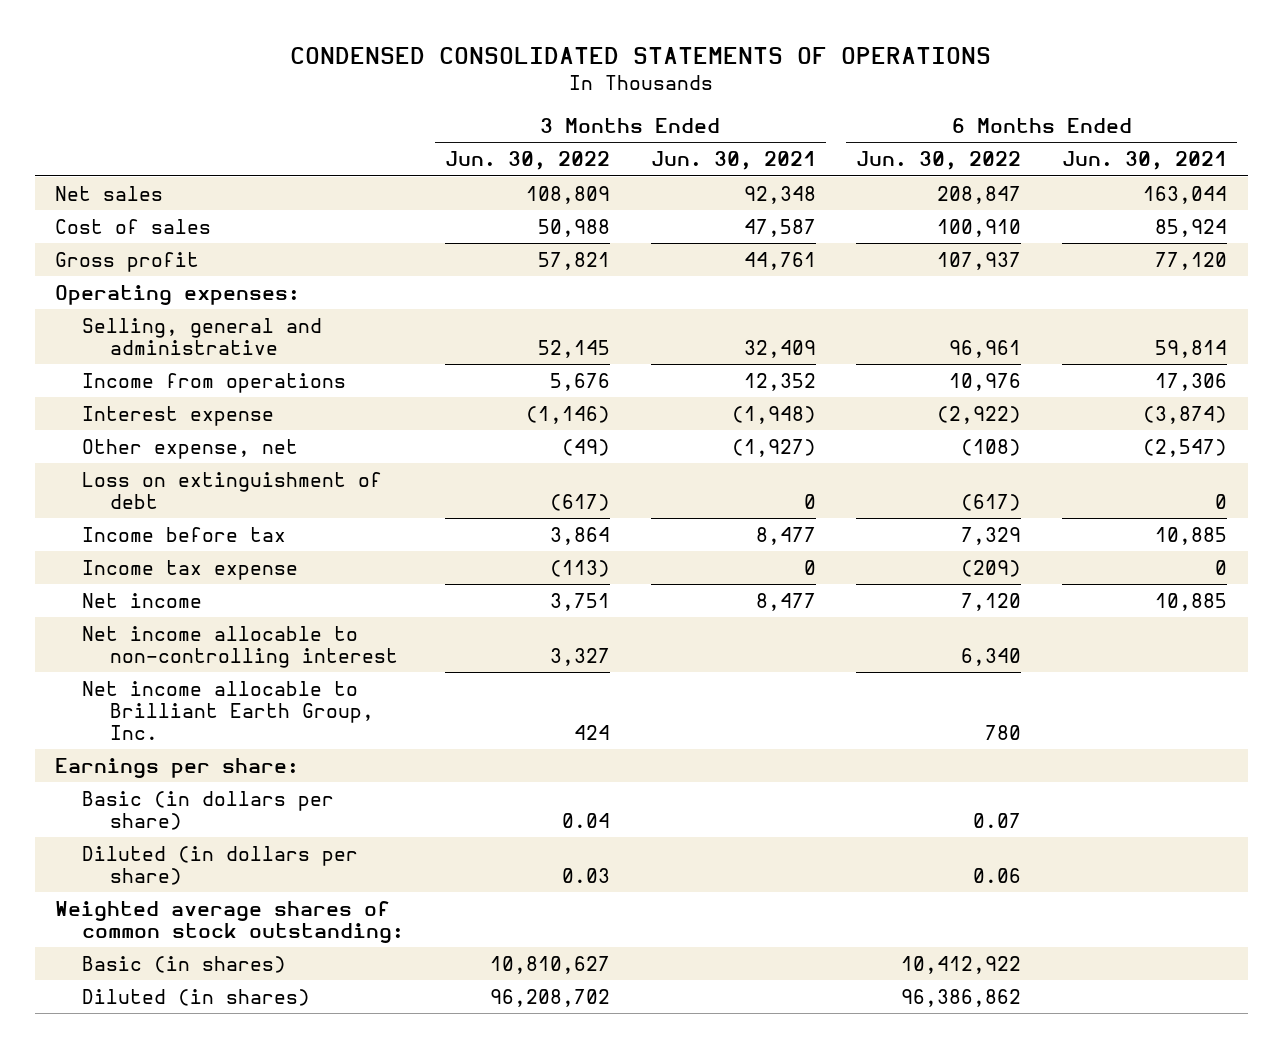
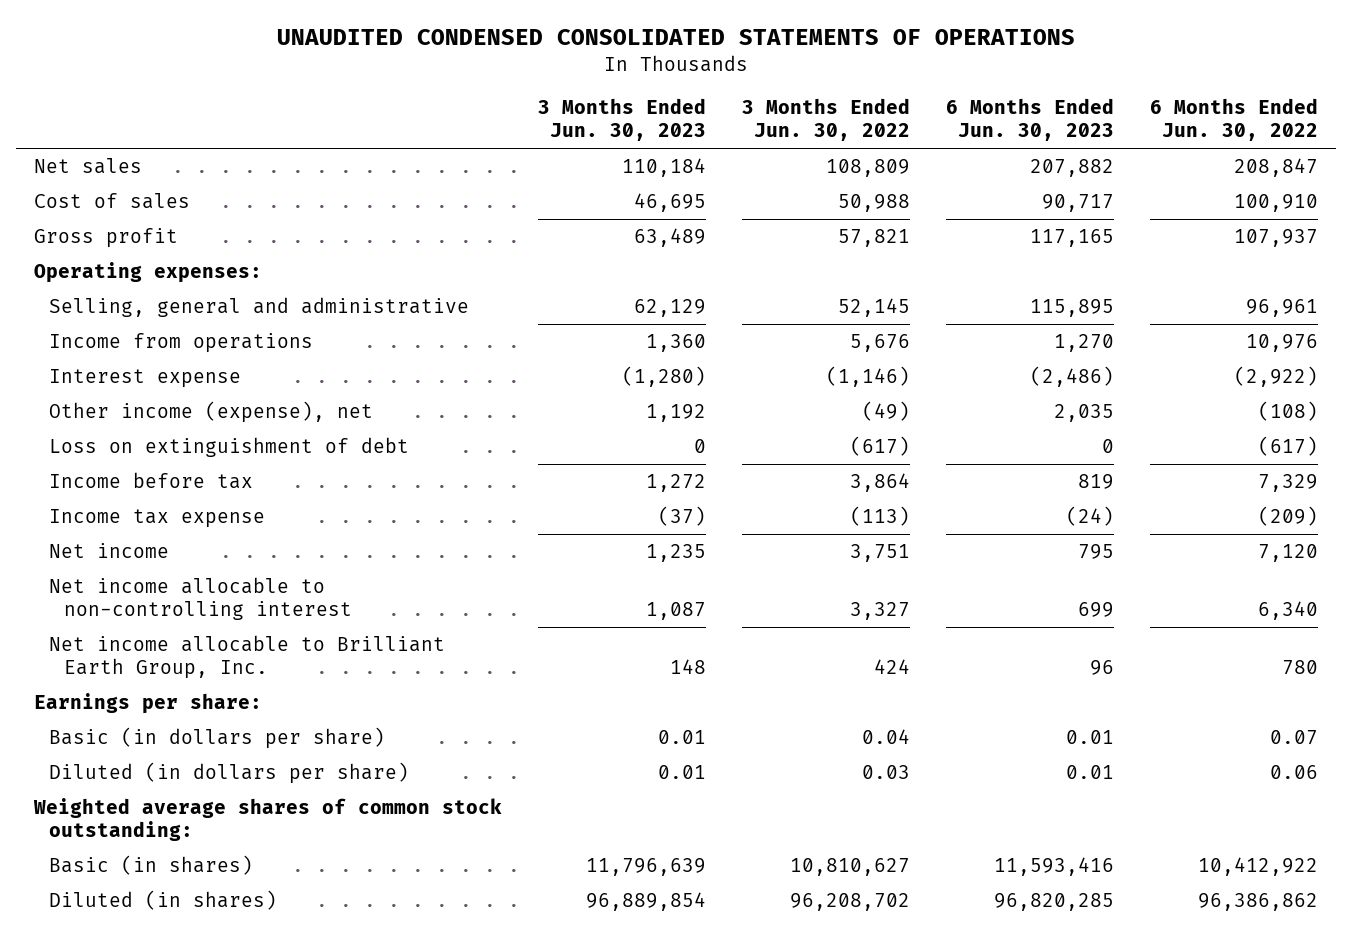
[290,47,992,65] CONDENSED CONSOLIDATED STATEMENTS OF OPERATIONS -> [276,29,1075,46] UNAUDITED CONDENSED CONSOLIDATED STATEMENTS OF OPERATIONS
[650,151,816,171] Jun. 30, 2021 -> none
[1062,151,1228,171] Jun. 30, 2021 -> none
none -> [537,98,706,142] 3 Months Ended Jun. 30, 2023
none -> [945,98,1114,142] 6 Months Ended Jun. 30, 2023
[82,438,299,459] Other expense, net -> [49,401,374,424] Other income (expense), net

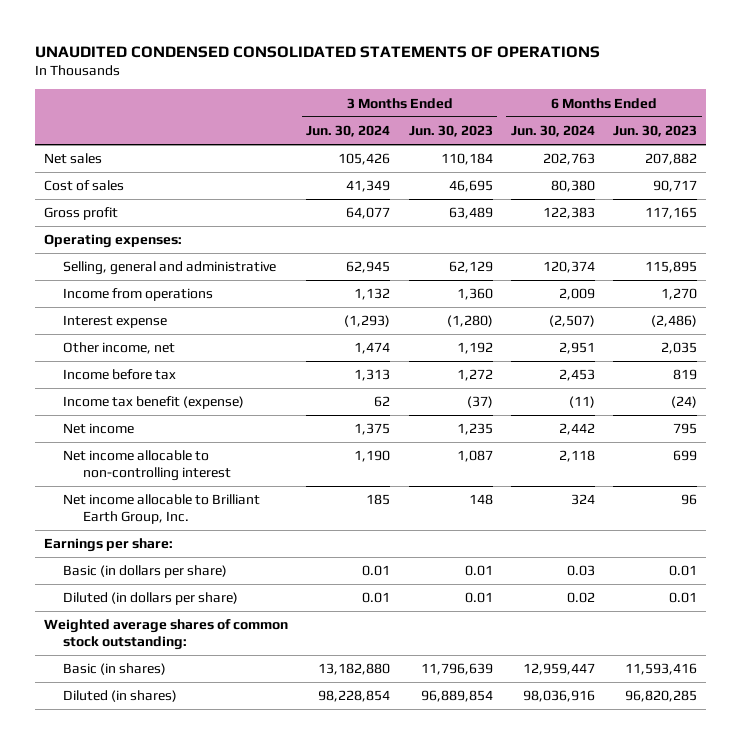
[741,98,910,142] 3 Months Ended Jun. 30, 2022 -> none
[1149,98,1318,142] 6 Months Ended Jun. 30, 2022 -> none
none -> [306,124,391,137] Jun. 30, 2024
none -> [510,124,595,137] Jun. 30, 2024
[49,437,410,458] Loss on extinguishment of debt -> none
[49,401,374,424] Other income (expense), net -> [63,342,176,355] Other income, net
[49,509,266,529] Income tax expense -> [63,396,245,410] Income tax benefit (expense)

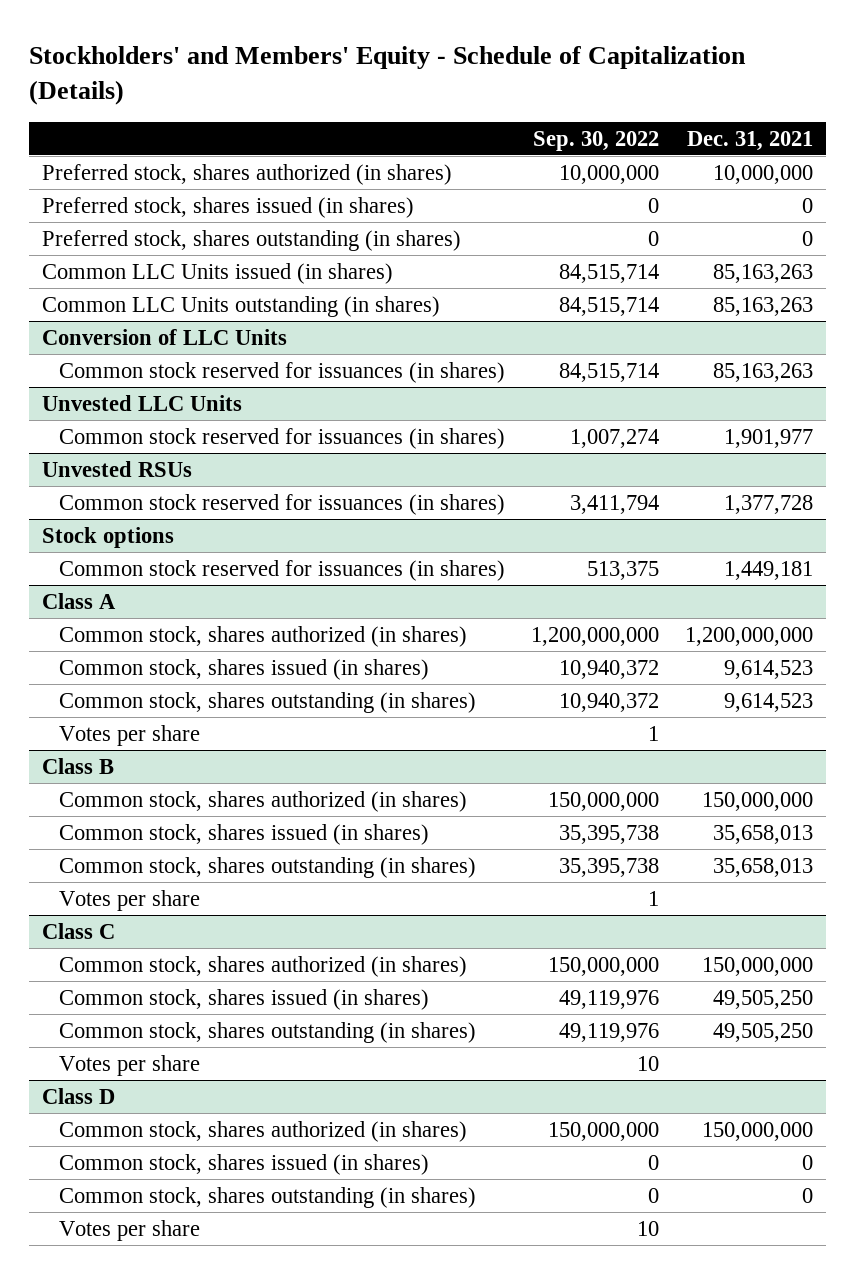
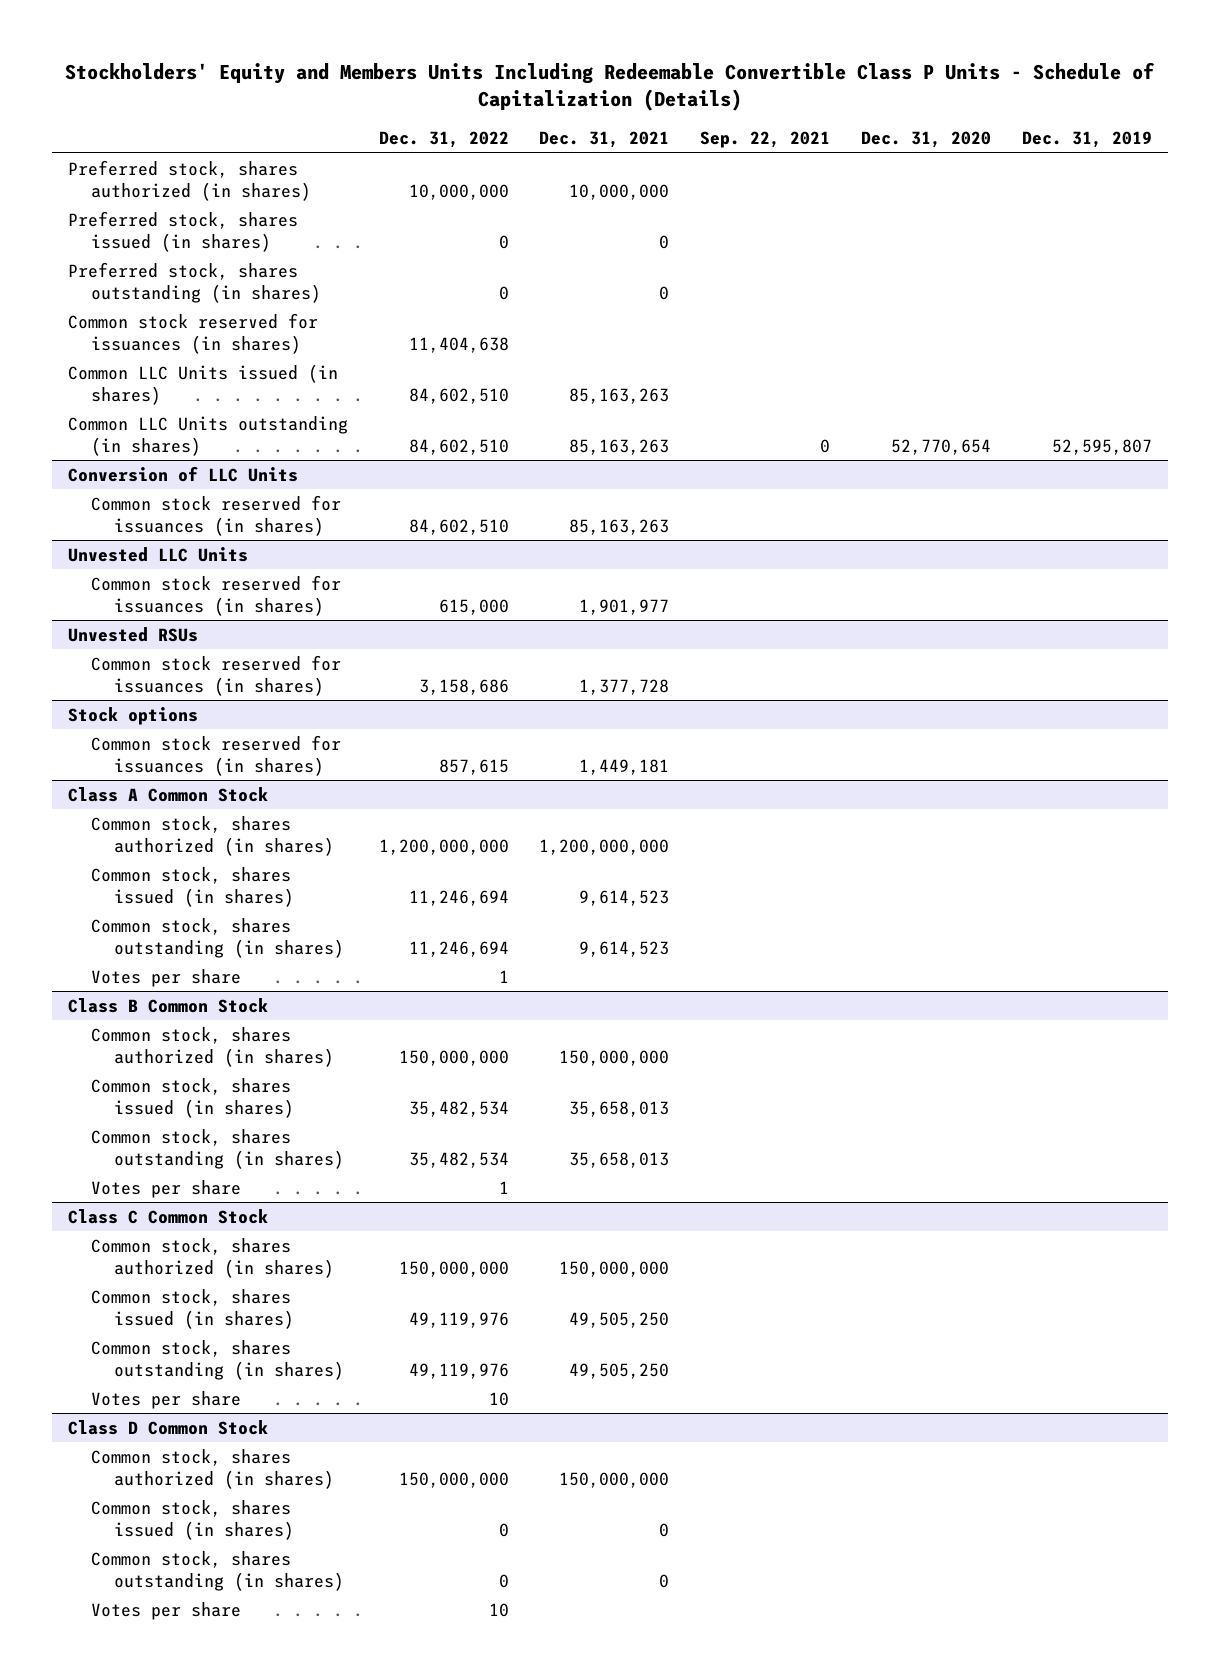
[29,46,747,106] Stockholders' and Members' Equity - Schedule of Capitalization (Details) -> [64,62,1155,112] Stockholders' Equity and Members Units Including Redeemable Convertible Class P Units - Schedule of Capitalization (Details)
[532,130,659,151] Sep. 30, 2022 -> none
none -> [378,131,509,149] Dec. 31, 2022
none -> [700,131,831,149] Sep. 22, 2021
none -> [861,131,992,149] Dec. 31, 2020
none -> [1022,131,1153,149] Dec. 31, 2019
none -> [67,312,318,354] Common stock reserved for issuances (in shares)
[42,592,117,609] Class A -> [67,786,268,802] Class A Common Stock
[42,757,115,774] Class B -> [67,997,268,1013] Class B Common Stock
[42,922,116,939] Class C -> [67,1208,268,1224] Class C Common Stock
[42,1087,116,1104] Class D -> [67,1419,268,1435] Class D Common Stock

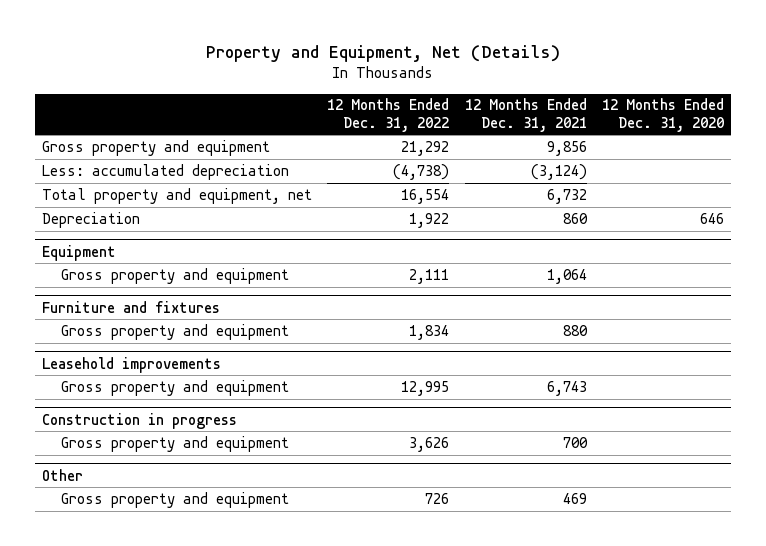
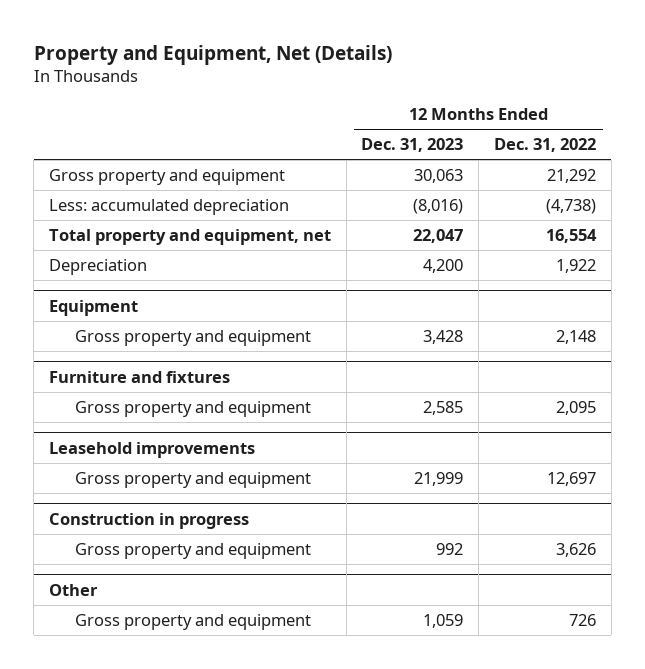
[464,98,587,132] 12 Months Ended Dec. 31, 2021 -> none
[601,98,724,132] 12 Months Ended Dec. 31, 2020 -> none
none -> [361,138,464,153] Dec. 31, 2023
[409,268,450,284] 2,111 -> [555,330,596,345] 2,148
[409,324,450,340] 1,834 -> [555,401,596,416] 2,095
[401,380,450,396] 12,995 -> [546,472,596,487] 12,697

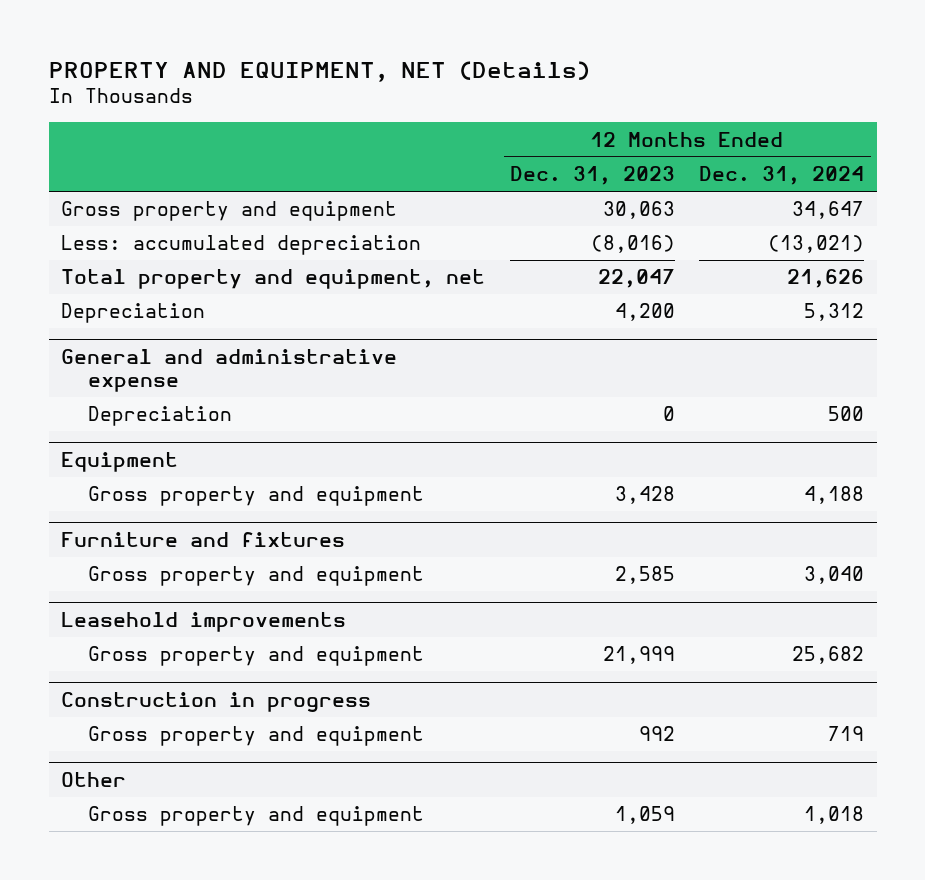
[33,44,392,65] Property and Equipment, Net (Details) -> [48,60,590,82] PROPERTY AND EQUIPMENT, NET (Details)
[493,138,596,153] Dec. 31, 2022 -> none
none -> [699,165,865,185] Dec. 31, 2024
none -> [60,349,397,393] General and administrative expense
none -> [87,406,232,427] Depreciation

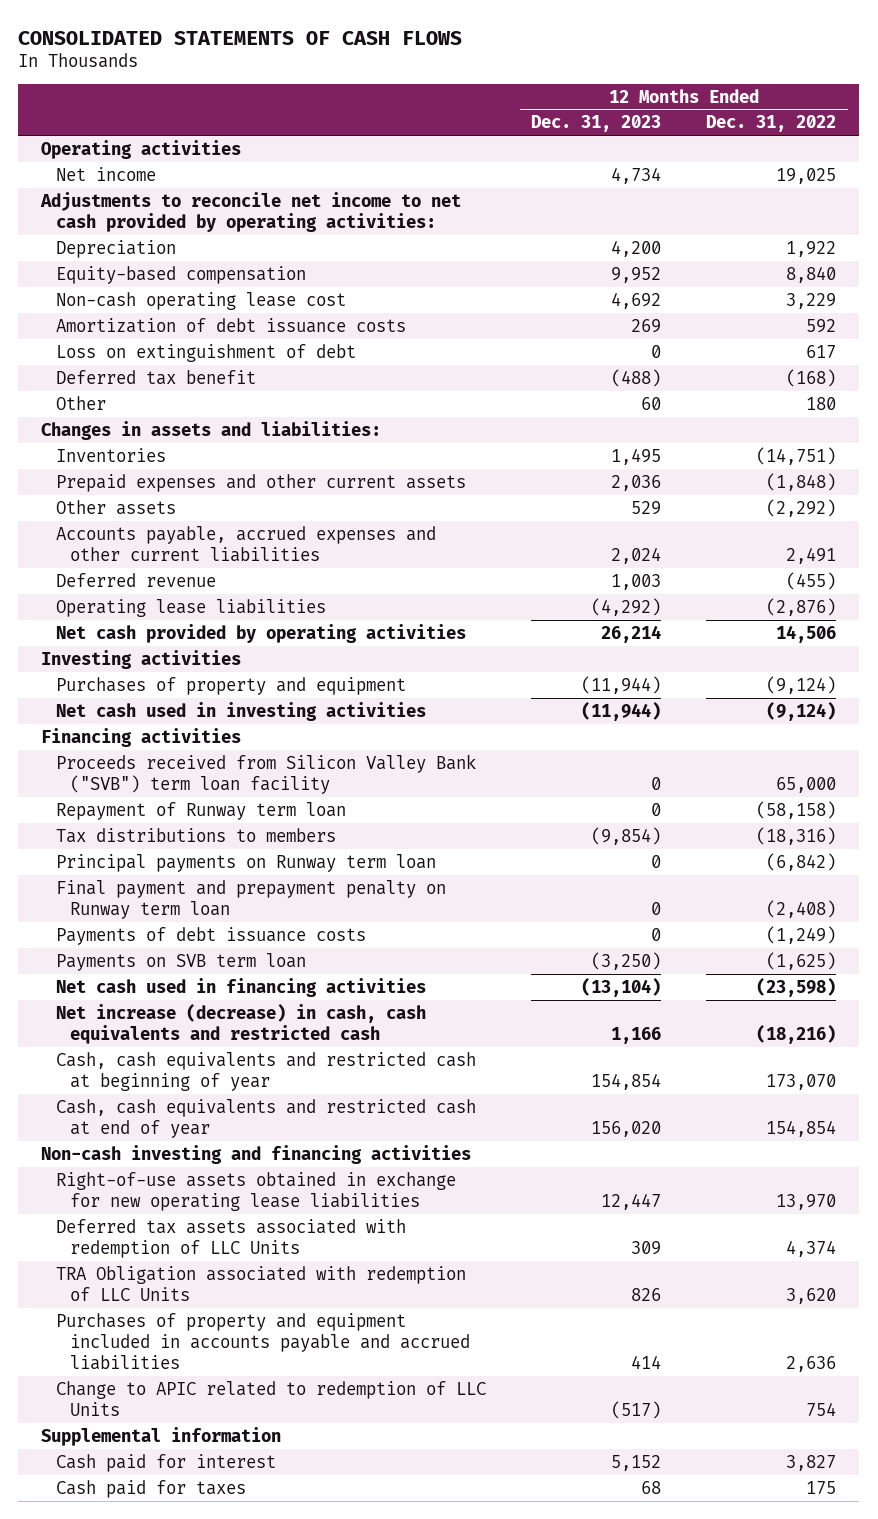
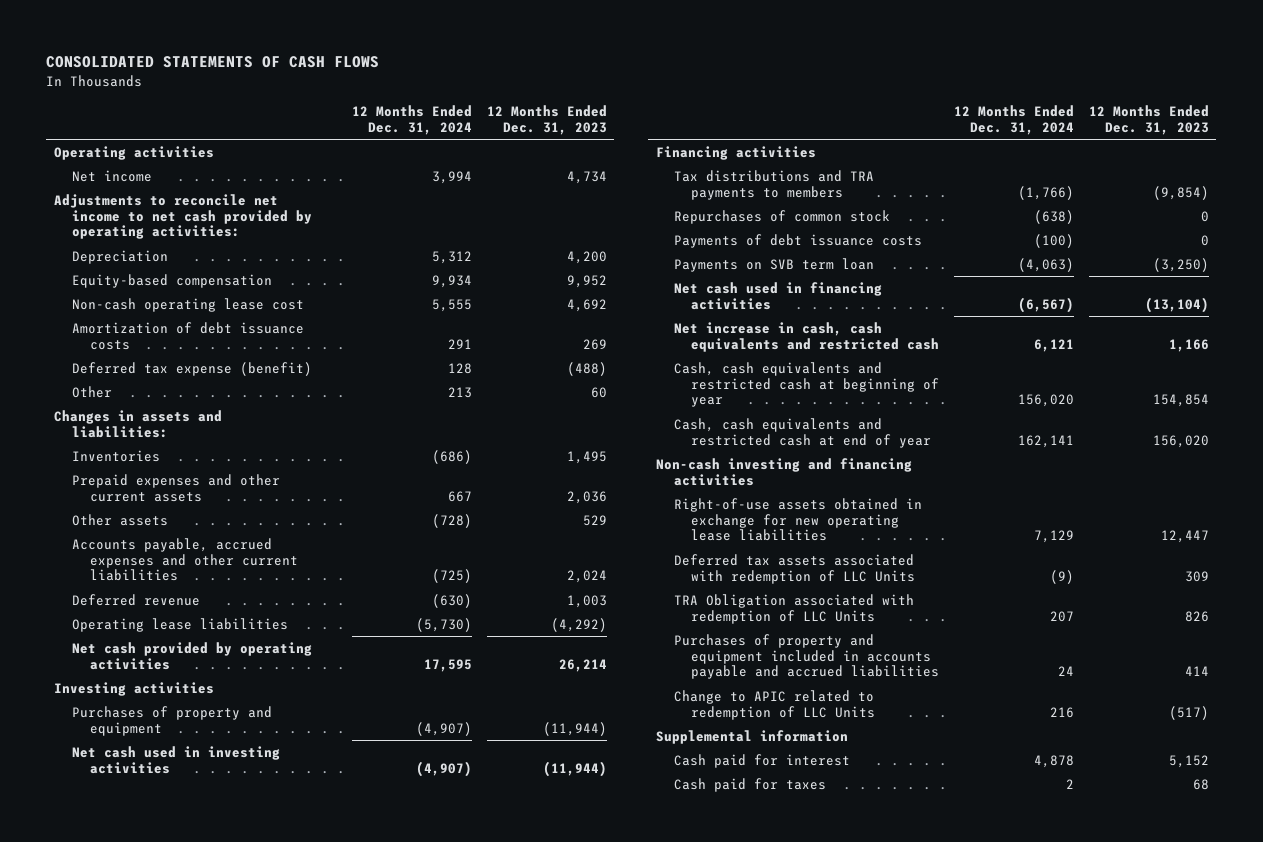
[706,115,837,133] Dec. 31, 2022 -> none
none -> [352,105,473,135] 12 Months Ended Dec. 31, 2024
[55,343,356,362] Loss on extinguishment of debt -> none
[55,369,256,385] Deferred tax benefit -> [71,361,312,376] Deferred tax expense (benefit)
[55,753,476,794] Proceeds received from Silicon Valley Bank ("SVB") term loan facility -> none
[55,801,346,820] Repayment of Runway term loan -> none
[55,853,436,872] Principal payments on Runway term loan -> none
[55,879,446,919] Final payment and prepayment penalty on Runway term loan -> none
[55,827,336,843] Tax distributions to members -> [673,169,874,200] Tax distributions and TRA payments to members
none -> [673,209,890,224] Repurchases of common stock
[55,1003,426,1044] Net increase (decrease) in cash, cash equivalents and restricted cash -> [673,321,940,352] Net increase in cash, cash equivalents and restricted cash

